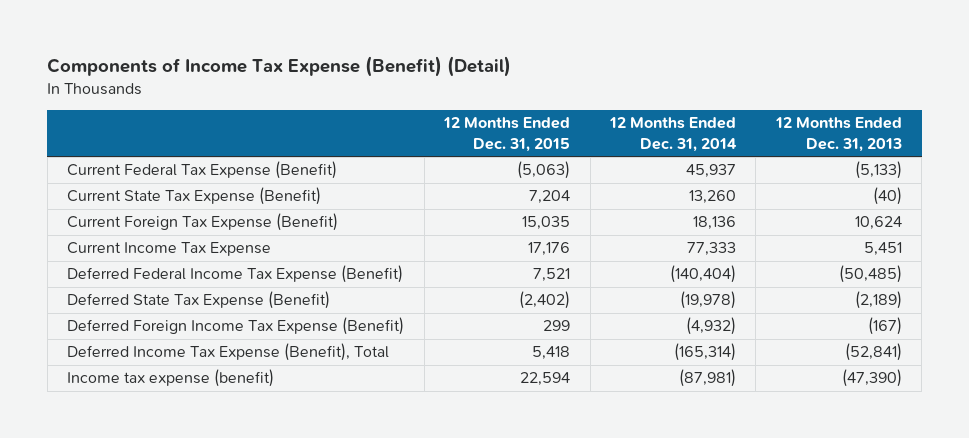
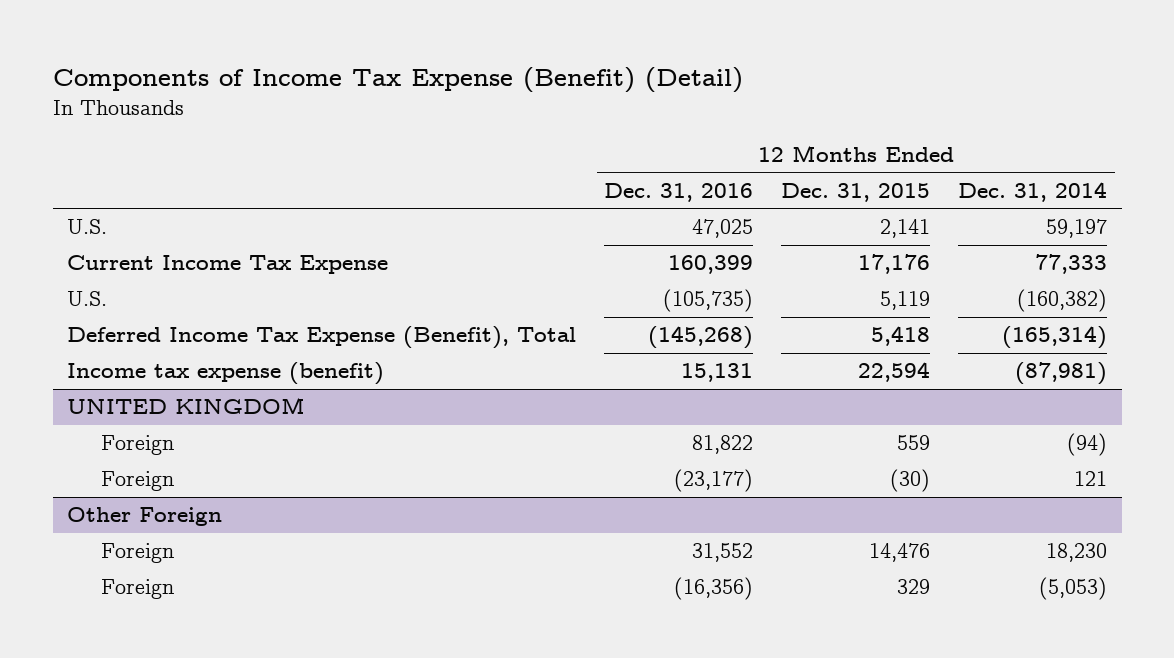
[774,117,902,152] 12 Months Ended Dec. 31, 2013 -> none
none -> [604,182,754,202] Dec. 31, 2016
[67,161,338,180] Current Federal Tax Expense (Benefit) -> none
[67,187,322,206] Current State Tax Expense (Benefit) -> none
[67,213,339,232] Current Foreign Tax Expense (Benefit) -> none
none -> [66,219,107,235] U.S.
[67,265,404,284] Deferred Federal Income Tax Expense (Benefit) -> none
[67,291,331,310] Deferred State Tax Expense (Benefit) -> none
[67,317,405,336] Deferred Foreign Income Tax Expense (Benefit) -> none
none -> [66,291,107,307] U.S.
none -> [66,397,305,415] UNITED KINGDOM
none -> [101,435,175,456] Foreign
none -> [101,471,175,492] Foreign
none -> [66,507,222,527] Other Foreign
none -> [101,543,175,564] Foreign
none -> [101,579,175,600] Foreign

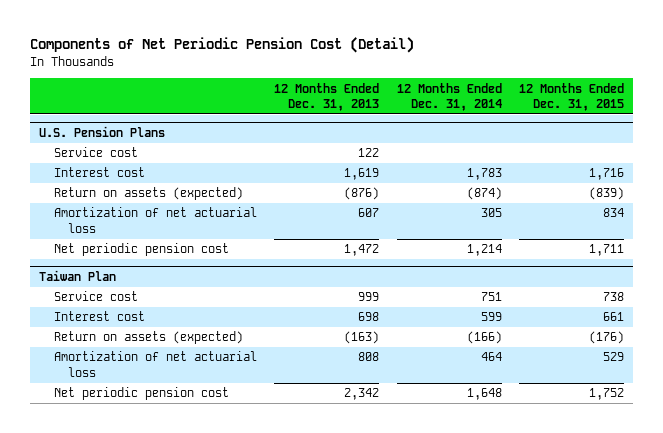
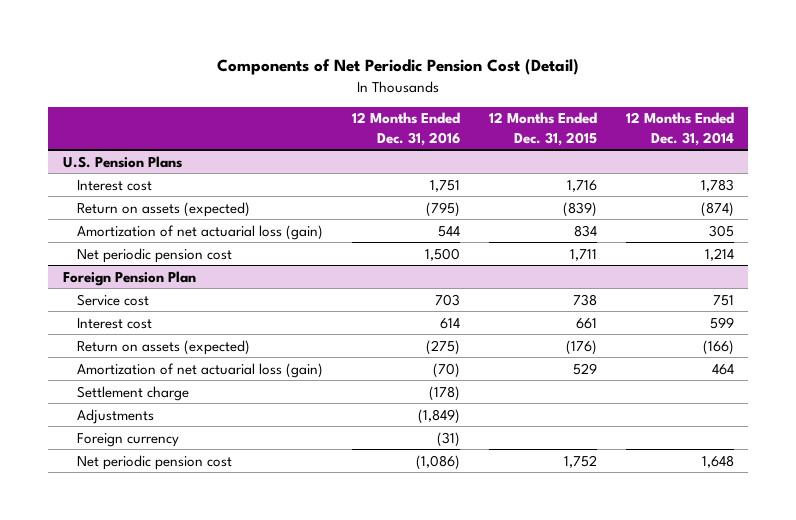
[274,82,380,111] 12 Months Ended Dec. 31, 2013 -> none
none -> [352,112,461,146] 12 Months Ended Dec. 31, 2016
[53,147,138,158] Service cost -> none
[53,207,257,233] Amortization of net actuarial loss -> [77,224,324,240] Amortization of net actuarial loss (gain)
[39,270,117,282] Taiwan Plan -> [62,270,196,286] Foreign Pension Plan
[53,351,257,377] Amortization of net actuarial loss -> [77,362,324,378] Amortization of net actuarial loss (gain)
none -> [77,385,190,401] Settlement charge
none -> [77,408,155,424] Adjustments
none -> [77,432,180,447] Foreign currency

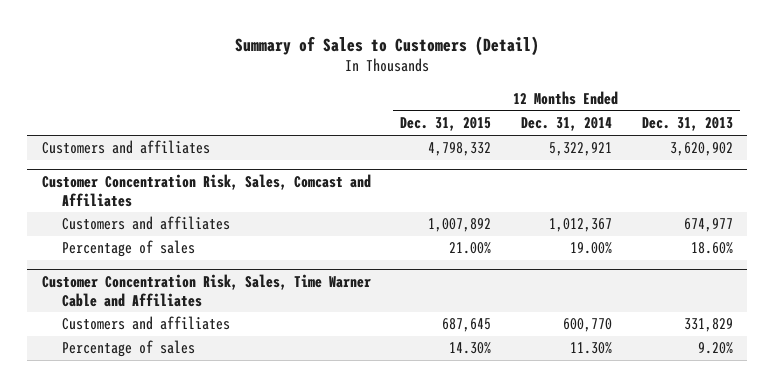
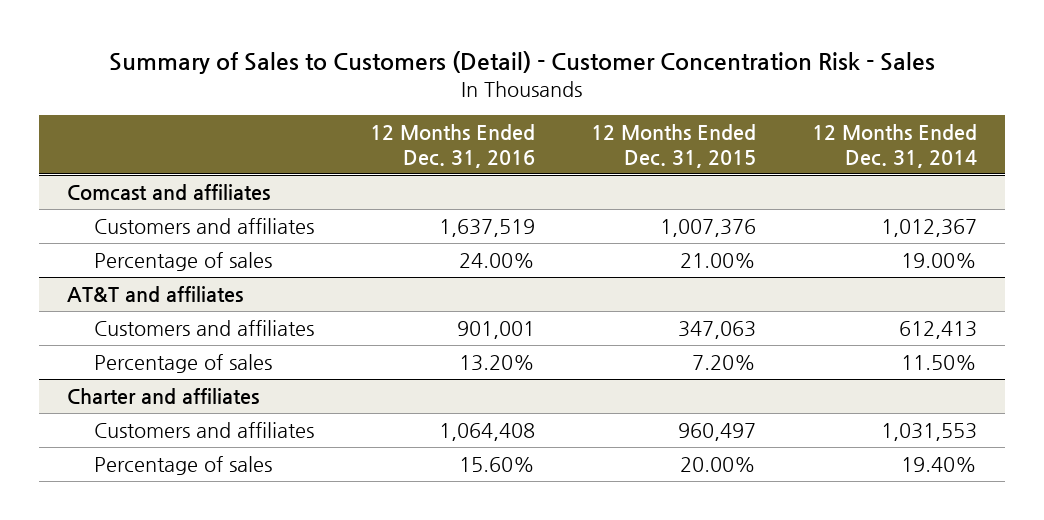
[235,35,540,56] Summary of Sales to Customers (Detail) -> [109,51,936,75] Summary of Sales to Customers (Detail) - Customer Concentration Risk - Sales
[641,117,733,132] Dec. 31, 2013 -> none
none -> [370,123,536,168] 12 Months Ended Dec. 31, 2016
[41,173,371,207] Customer Concentration Risk, Sales, Comcast and Affiliates -> none
[62,216,231,231] Customers and affiliates -> none
none -> [67,183,271,201] Comcast and affiliates
[428,142,492,157] 4,798,332 -> [660,218,757,237] 1,007,376
[548,142,612,157] 5,322,921 -> [881,218,978,237] 1,012,367
[41,273,371,307] Customer Concentration Risk, Sales, Time Warner Cable and Affiliates -> none
none -> [67,285,244,302] AT&T and affiliates
[442,318,492,333] 687,645 -> [678,320,757,339] 347,063
[562,318,612,333] 600,770 -> [899,320,978,339] 612,413
[449,342,492,355] 14.30% -> [692,354,757,370] 7.20%
[569,342,612,355] 11.30% -> [901,354,978,370] 11.50%
none -> [67,387,260,404] Charter and affiliates
none -> [94,421,315,438] Customers and affiliates
none -> [94,455,273,475] Percentage of sales

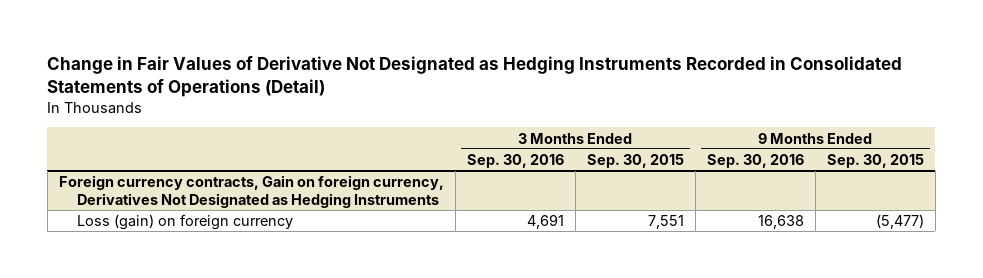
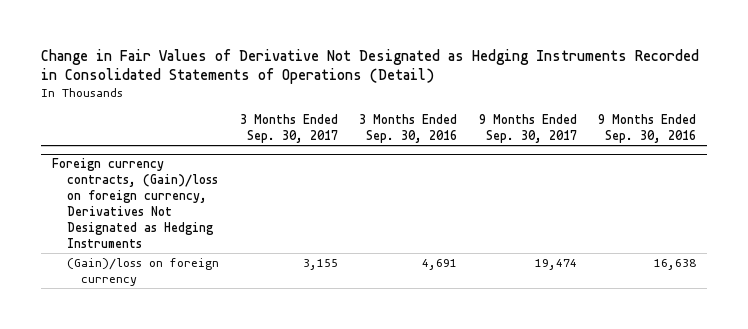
[586,153,684,168] Sep. 30, 2015 -> none
[826,153,924,168] Sep. 30, 2015 -> none
none -> [239,114,338,144] 3 Months Ended Sep. 30, 2017
none -> [478,114,577,144] 9 Months Ended Sep. 30, 2017
[58,175,444,208] Foreign currency contracts, Gain on foreign currency, Derivatives Not Designated as Hedging Instruments -> [51,157,218,249] Foreign currency contracts, (Gain)/loss on foreign currency, Derivatives Not Designated as Hedging Instruments
[76,214,293,231] Loss (gain) on foreign currency -> [66,257,219,286] (Gain)/loss on foreign currency

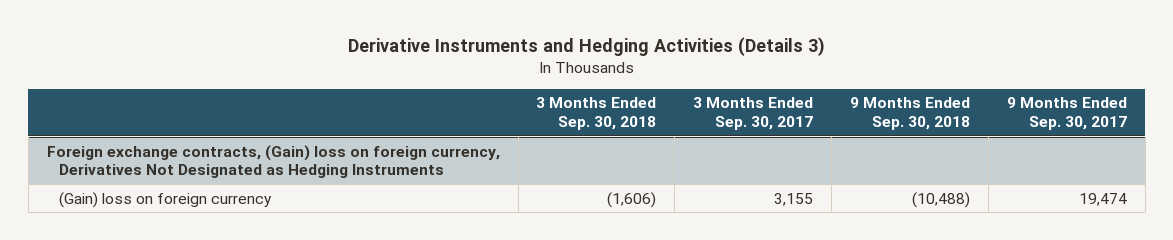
[40,48,699,85] Change in Fair Values of Derivative Not Designated as Hedging Instruments Recorded in Consolidated Statements of Operations (Detail) -> [347,37,825,57] Derivative Instruments and Hedging Activities (Details 3)
[359,114,458,144] 3 Months Ended Sep. 30, 2016 -> none
[598,114,697,144] 9 Months Ended Sep. 30, 2016 -> none
none -> [536,97,657,131] 3 Months Ended Sep. 30, 2018
none -> [849,97,970,131] 9 Months Ended Sep. 30, 2018
[51,157,218,249] Foreign currency contracts, (Gain)/loss on foreign currency, Derivatives Not Designated as Hedging Instruments -> [46,144,500,179] Foreign exchange contracts, (Gain) loss on foreign currency, Derivatives Not Designated as Hedging Instruments
[66,257,219,286] (Gain)/loss on foreign currency -> [58,191,272,208] (Gain) loss on foreign currency

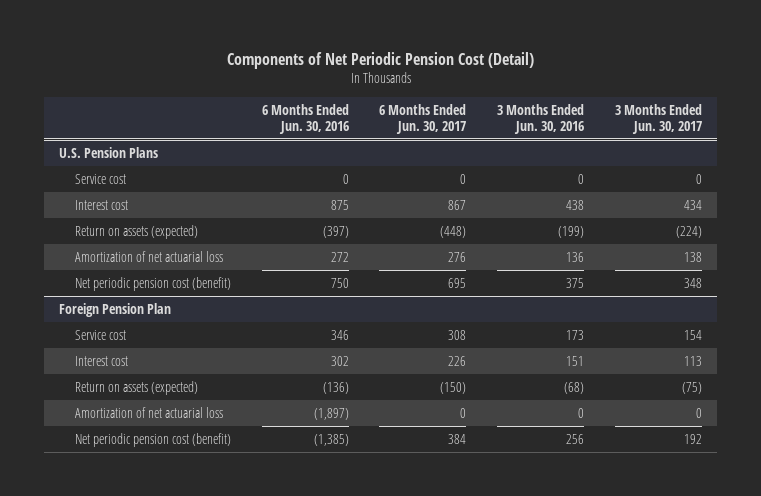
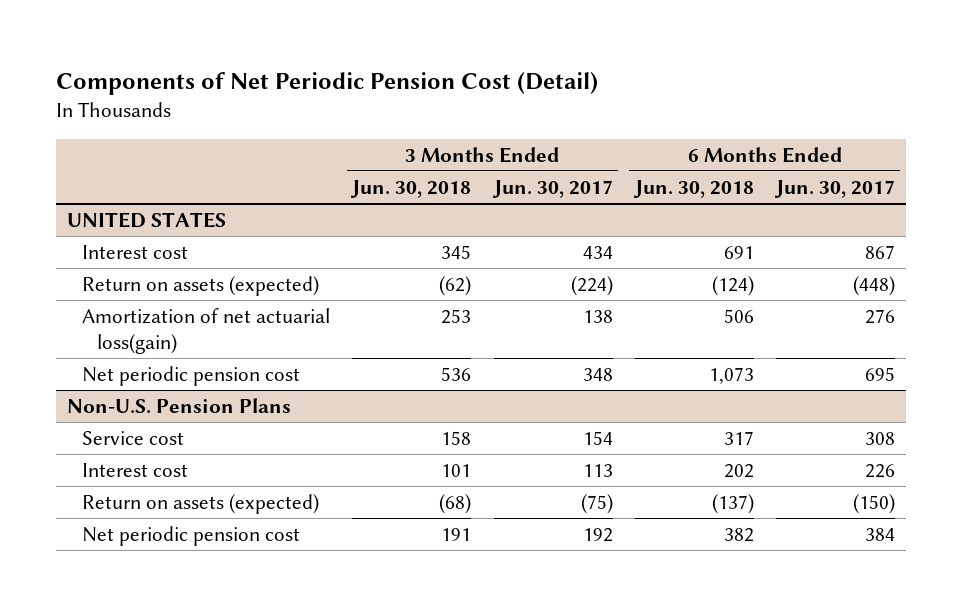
[261,103,349,134] 6 Months Ended Jun. 30, 2016 -> none
[497,103,585,134] 3 Months Ended Jun. 30, 2016 -> none
none -> [350,179,472,198] Jun. 30, 2018
none -> [632,179,754,198] Jun. 30, 2018
[59,146,159,158] U.S. Pension Plans -> none
[75,173,127,184] Service cost -> none
none -> [67,211,227,228] UNITED STATES
[75,250,224,262] Amortization of net actuarial loss -> [82,307,331,355] Amortization of net actuarial loss(gain)
[75,276,232,291] Net periodic pension cost (benefit) -> [82,365,301,386] Net periodic pension cost
[59,302,172,317] Foreign Pension Plan -> [67,397,292,413] Non-U.S. Pension Plans
[75,406,224,418] Amortization of net actuarial loss -> none
[75,432,232,447] Net periodic pension cost (benefit) -> [82,525,301,546] Net periodic pension cost

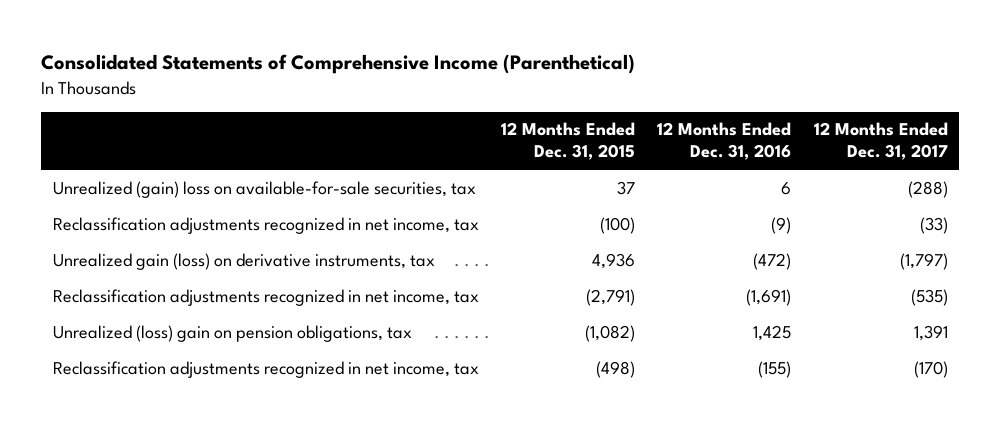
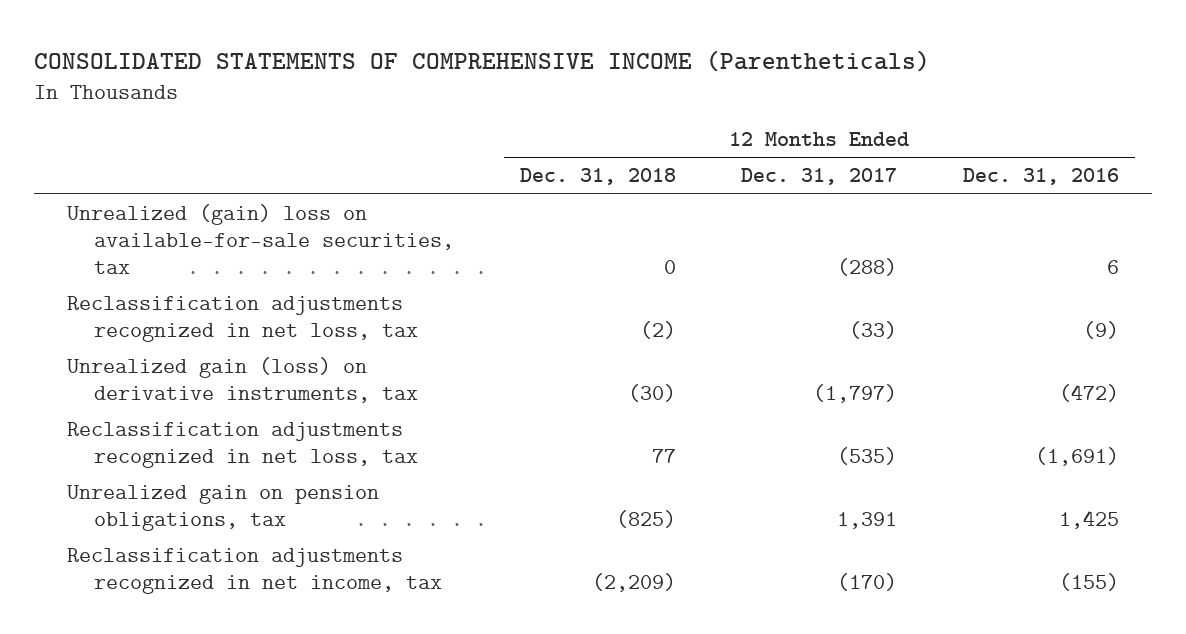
[41,54,636,75] Consolidated Statements of Comprehensive Income (Parenthetical) -> [33,49,930,72] CONSOLIDATED STATEMENTS OF COMPREHENSIVE INCOME (Parentheticals)
[500,122,635,161] 12 Months Ended Dec. 31, 2015 -> none
none -> [519,168,676,186] Dec. 31, 2018
[52,216,479,234] Reclassification adjustments recognized in net income, tax -> [66,296,419,342] Reclassification adjustments recognized in net loss, tax
[52,288,479,306] Reclassification adjustments recognized in net income, tax -> [66,422,419,468] Reclassification adjustments recognized in net loss, tax
[52,324,412,342] Unrealized (loss) gain on pension obligations, tax -> [66,485,379,531] Unrealized gain on pension obligations, tax

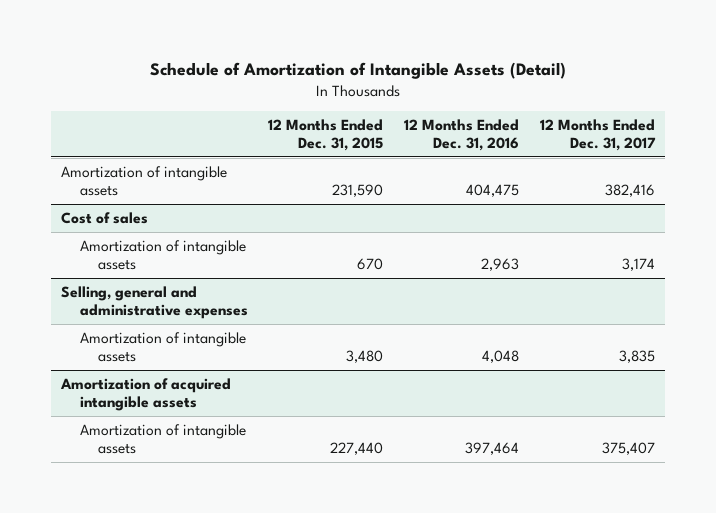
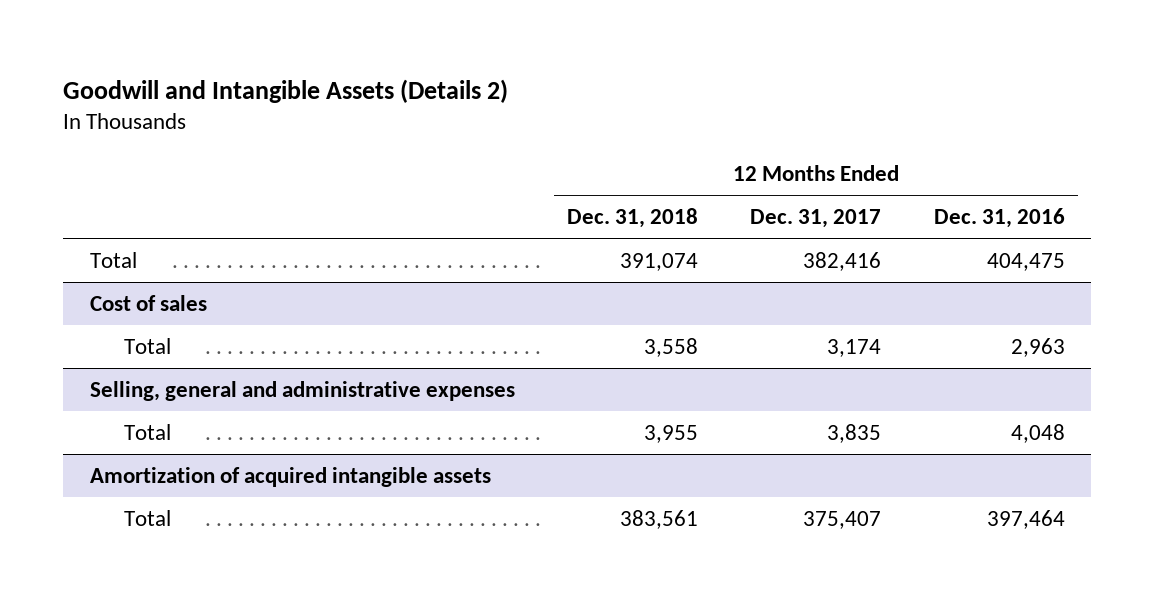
[150,61,567,79] Schedule of Amortization of Intangible Assets (Detail) -> [63,78,509,103] Goodwill and Intangible Assets (Details 2)
[268,119,384,152] 12 Months Ended Dec. 31, 2015 -> none
none -> [567,208,699,229] Dec. 31, 2018
[61,166,228,197] Amortization of intangible assets -> [89,251,137,268] Total
[79,240,246,271] Amortization of intangible assets -> [123,337,171,354] Total
[79,332,246,363] Amortization of intangible assets -> [123,423,171,440] Total
[79,424,246,455] Amortization of intangible assets -> [123,509,171,526] Total

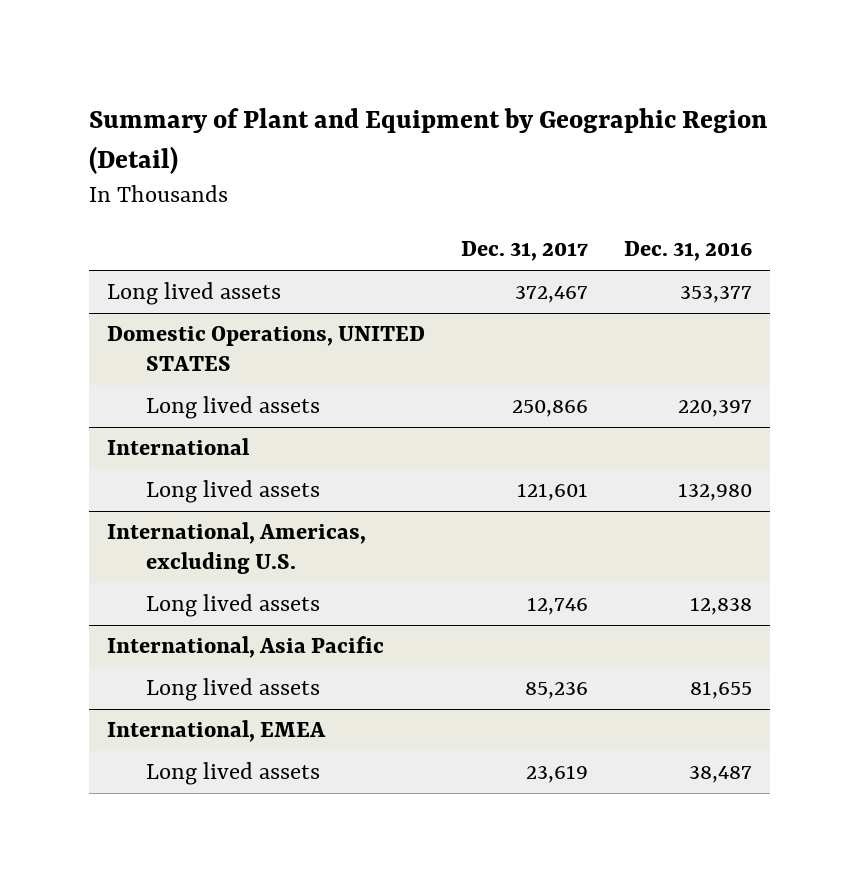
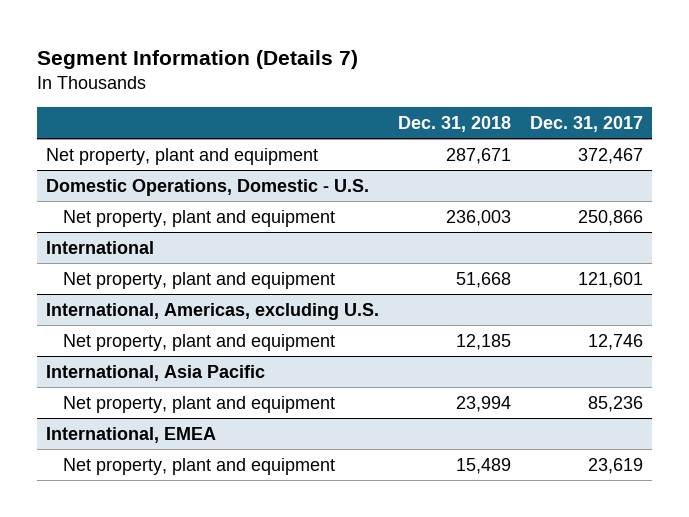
[88,108,767,174] Summary of Plant and Equipment by Geographic Region (Detail) -> [36,49,358,69] Segment Information (Details 7)
[623,241,752,262] Dec. 31, 2016 -> none
none -> [398,116,512,133] Dec. 31, 2018
[106,326,425,372] Domestic Operations, UNITED STATES -> none
[106,282,281,306] Long lived assets -> [46,147,319,165] Net property, plant and equipment
none -> [46,178,370,196] Domestic Operations, Domestic - U.S.
[146,396,321,420] Long lived assets -> [62,209,335,227] Net property, plant and equipment
[146,480,321,504] Long lived assets -> [62,271,335,289] Net property, plant and equipment
[146,594,321,618] Long lived assets -> [62,333,335,351] Net property, plant and equipment
[146,678,321,702] Long lived assets -> [62,395,335,413] Net property, plant and equipment
[146,762,321,786] Long lived assets -> [62,457,335,475] Net property, plant and equipment

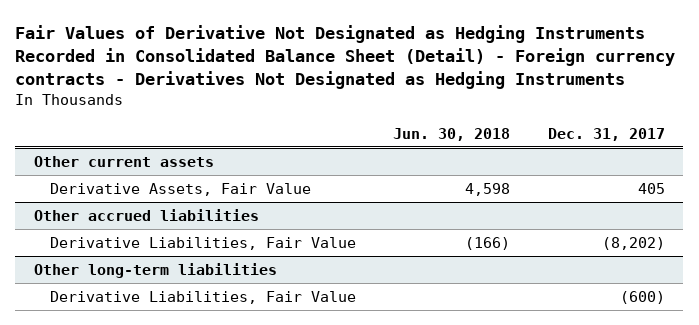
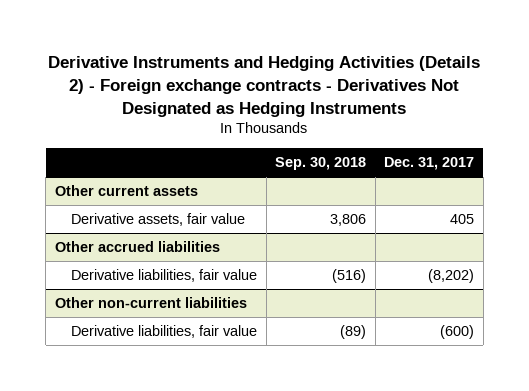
[15,24,676,90] Fair Values of Derivative Not Designated as Hedging Instruments Recorded in Consolidated Balance Sheet (Detail) - Foreign currency contracts - Derivatives Not Designated as Hedging Instruments -> [48,56,481,117] Derivative Instruments and Hedging Activities (Details 2) - Foreign exchange contracts - Derivatives Not Designated as Hedging Instruments
[393,127,511,141] Jun. 30, 2018 -> none
none -> [275,157,367,171] Sep. 30, 2018
[50,182,312,196] Derivative Assets, Fair Value -> [71,213,246,227] Derivative assets, fair value
[50,236,357,250] Derivative Liabilities, Fair Value -> [71,269,258,283] Derivative liabilities, fair value
[34,262,278,278] Other long-term liabilities -> [54,297,247,309] Other non-current liabilities
[50,290,357,304] Derivative Liabilities, Fair Value -> [71,325,258,339] Derivative liabilities, fair value

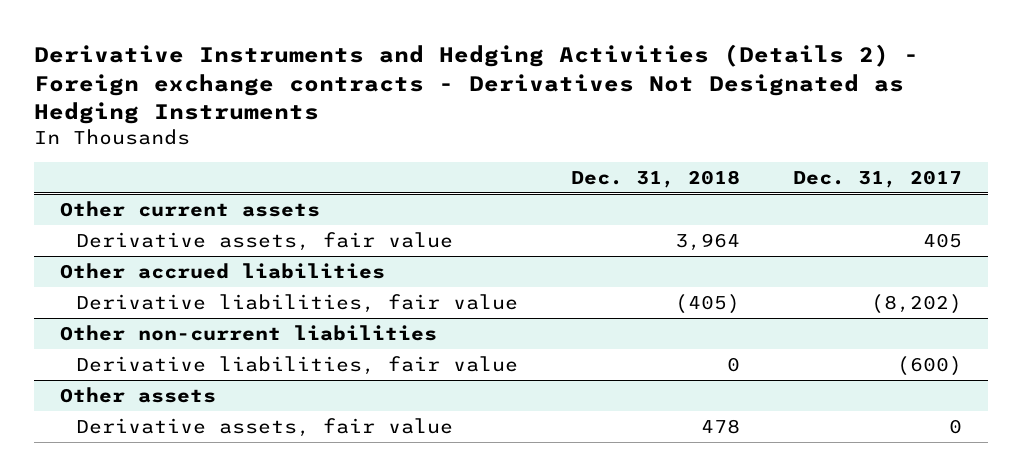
[275,157,367,171] Sep. 30, 2018 -> none
none -> [571,169,741,188] Dec. 31, 2018
none -> [60,386,217,403] Other assets
none -> [76,417,454,437] Derivative assets, fair value

